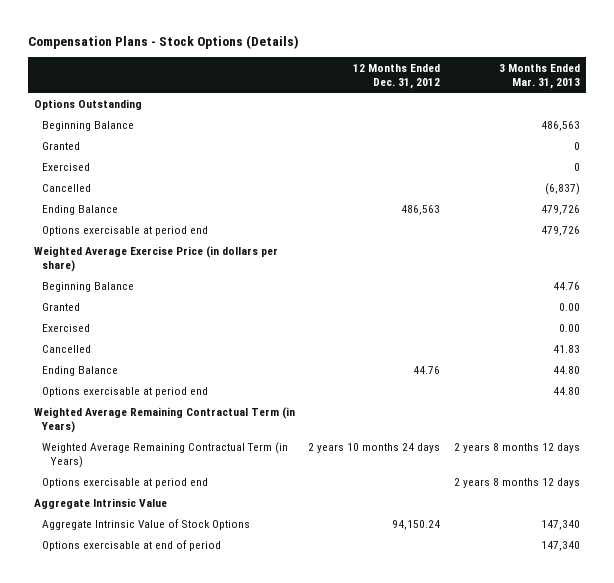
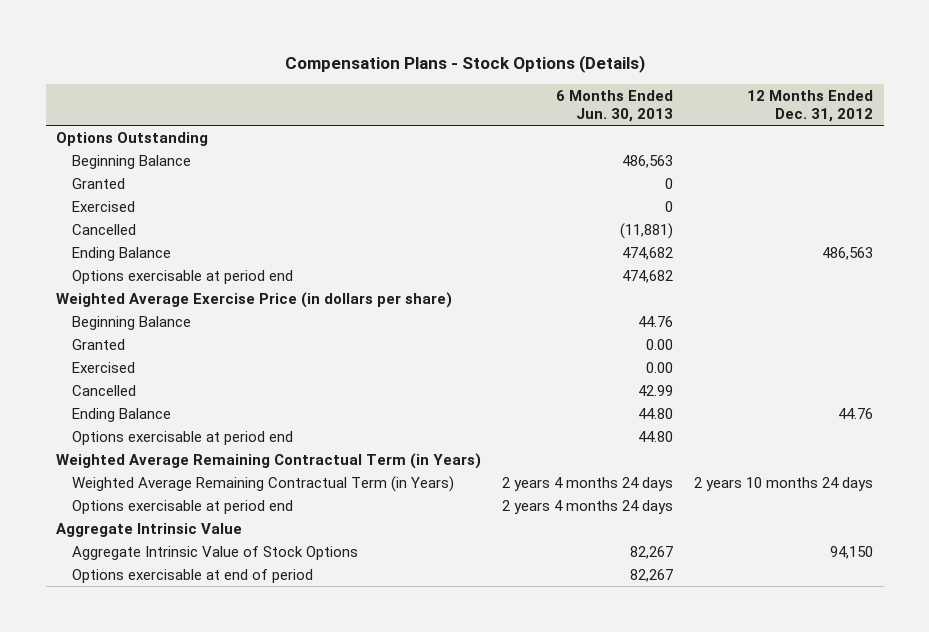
[498,63,580,90] 3 Months Ended Mar. 31, 2013 -> none
none -> [556,89,674,123] 6 Months Ended Jun. 30, 2013
[392,519,441,530] 94,150.24 -> [830,545,874,559] 94,150

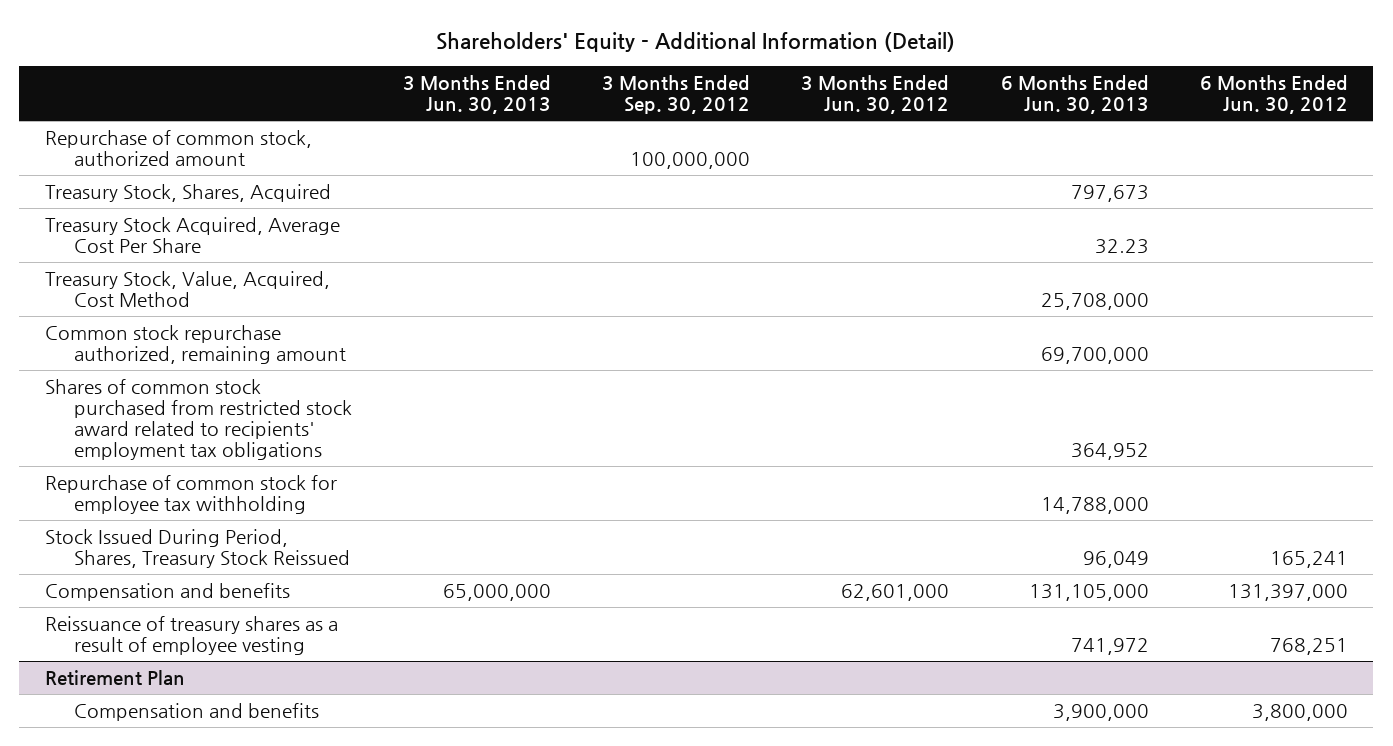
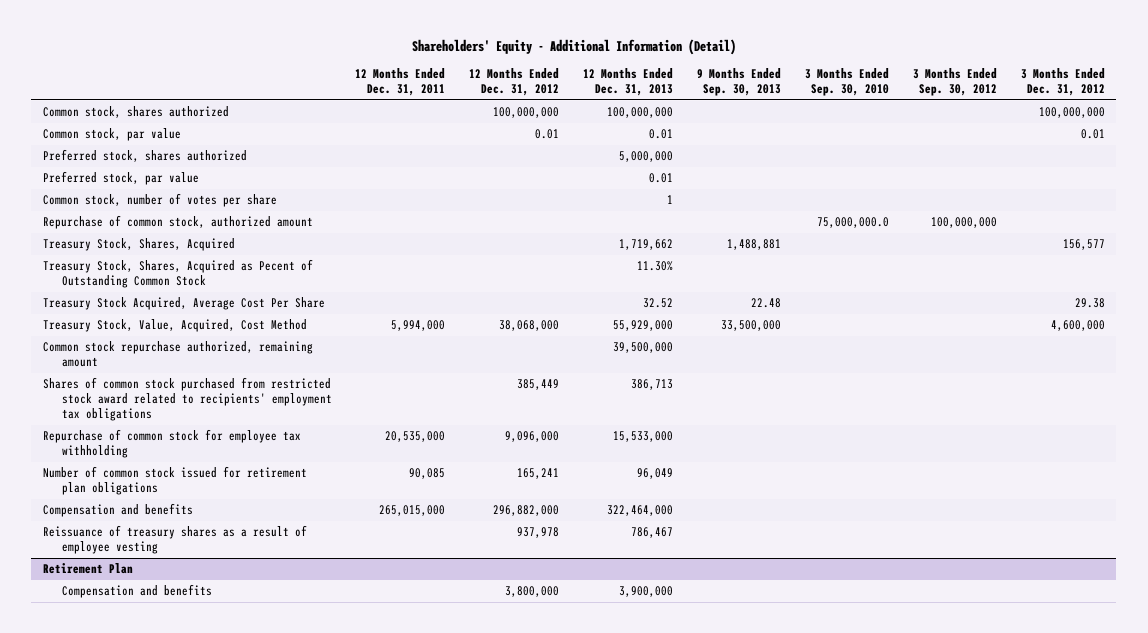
[402,74,551,115] 3 Months Ended Jun. 30, 2013 -> none
[801,74,950,115] 3 Months Ended Jun. 30, 2012 -> none
[1000,74,1149,115] 6 Months Ended Jun. 30, 2013 -> none
[1199,74,1348,115] 6 Months Ended Jun. 30, 2012 -> none
none -> [355,68,446,97] 12 Months Ended Dec. 31, 2011
none -> [469,68,560,97] 12 Months Ended Dec. 31, 2012
none -> [583,68,674,97] 12 Months Ended Dec. 31, 2013
none -> [696,68,781,97] 9 Months Ended Sep. 30, 2013
none -> [804,68,889,97] 3 Months Ended Sep. 30, 2010
none -> [1020,68,1105,97] 3 Months Ended Dec. 31, 2012
none -> [43,106,230,119] Common stock, shares authorized
none -> [43,128,182,142] Common stock, par value
none -> [43,149,248,163] Preferred stock, shares authorized
none -> [43,171,200,186] Preferred stock, par value
none -> [43,193,278,208] Common stock, number of votes per share
none -> [43,259,314,289] Treasury Stock, Shares, Acquired as Pecent of Outstanding Common Stock
[44,528,350,569] Stock Issued During Period, Shares, Treasury Stock Reissued -> [43,466,308,496] Number of common stock issued for retirement plan obligations

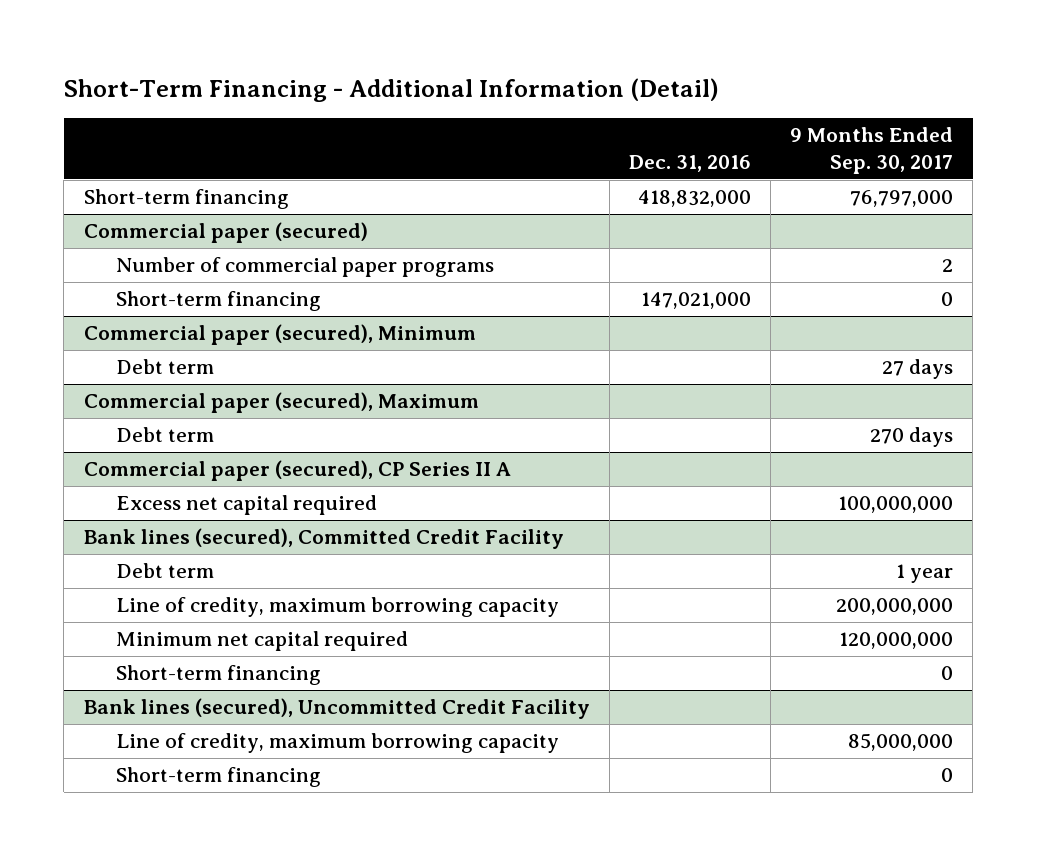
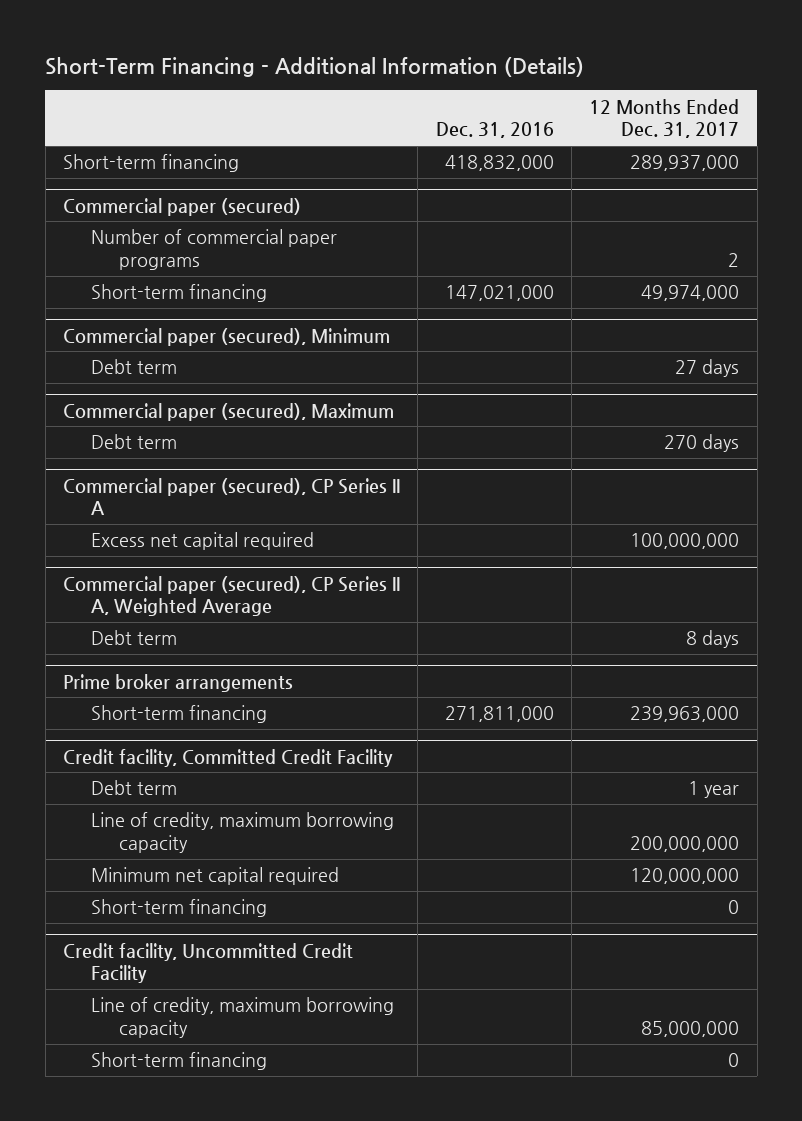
[63,77,719,102] Short-Term Financing - Additional Information (Detail) -> [45,56,585,77] Short-Term Financing - Additional Information (Details)
[790,127,954,175] 9 Months Ended Sep. 30, 2017 -> none
none -> [589,98,740,139] 12 Months Ended Dec. 31, 2017
none -> [63,575,401,617] Commercial paper (secured), CP Series II A, Weighted Average
none -> [90,630,177,646] Debt term
none -> [63,673,294,692] Prime broker arrangements
none -> [90,705,267,724] Short-term financing
[83,528,564,550] Bank lines (secured), Committed Credit Facility -> [63,748,394,767] Credit facility, Committed Credit Facility
[83,698,590,720] Bank lines (secured), Uncommitted Credit Facility -> [63,942,354,984] Credit facility, Uncommitted Credit Facility

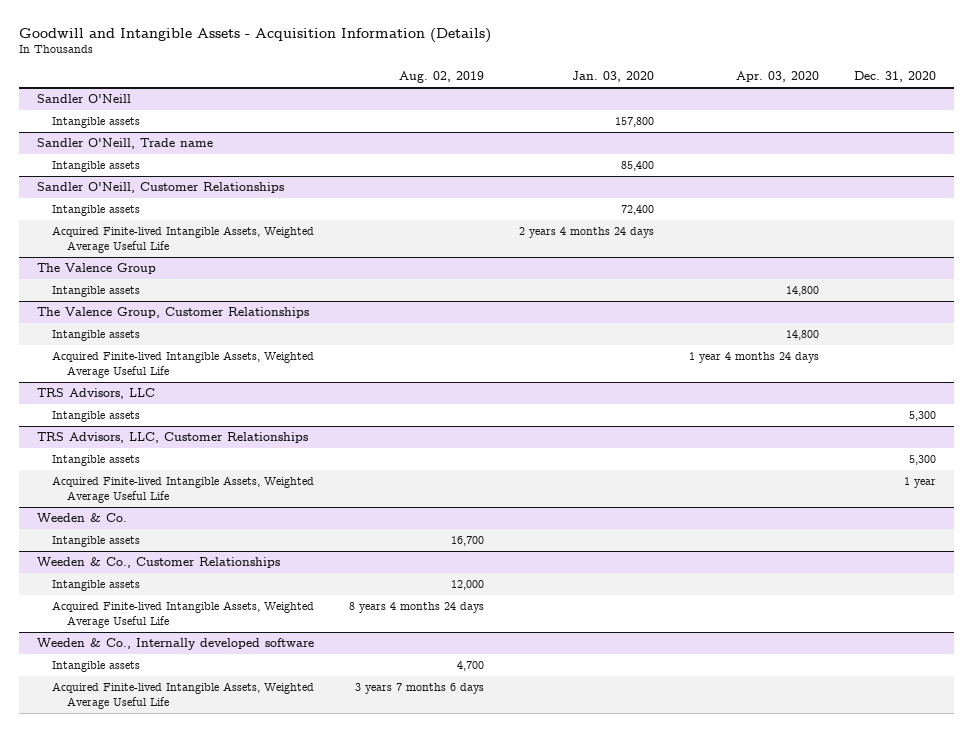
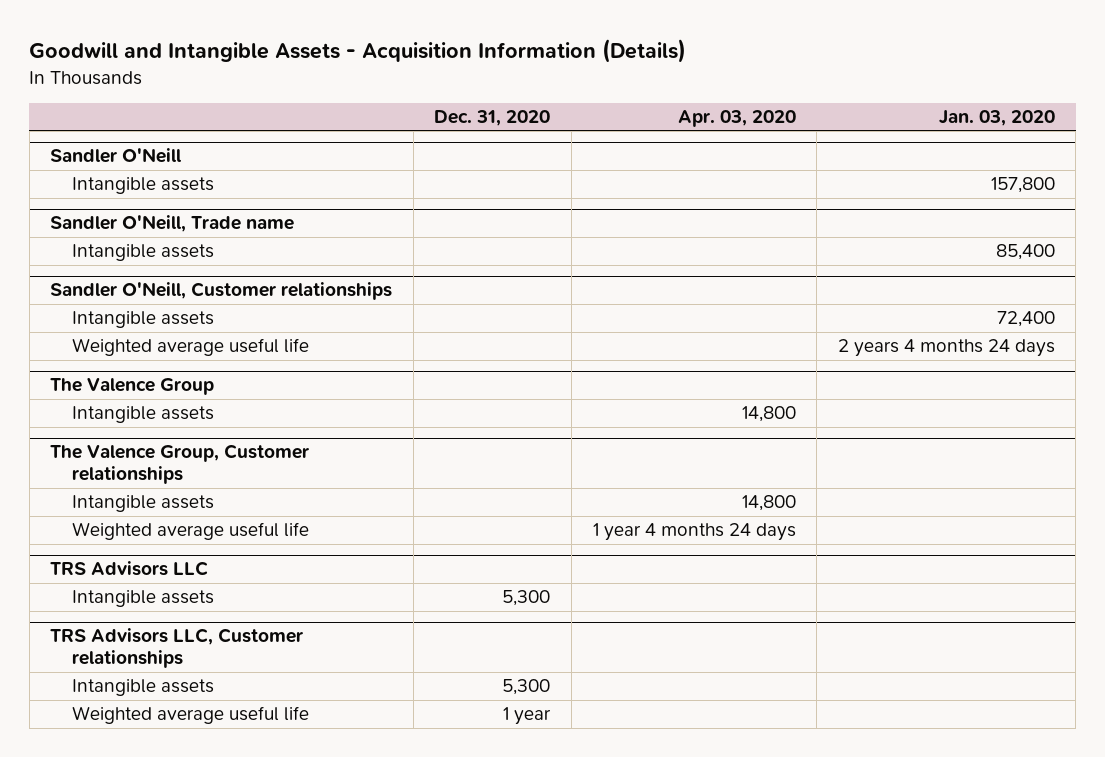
[398,71,484,84] Aug. 02, 2019 -> none
[36,182,284,194] Sandler O'Neill, Customer Relationships -> [50,282,393,301] Sandler O'Neill, Customer relationships
[51,226,314,254] Acquired Finite-lived Intangible Assets, Weighted Average Useful Life -> [71,338,309,357] Weighted average useful life
[36,307,309,319] The Valence Group, Customer Relationships -> [50,444,310,485] The Valence Group, Customer relationships
[51,351,314,379] Acquired Finite-lived Intangible Assets, Weighted Average Useful Life -> [71,522,309,541] Weighted average useful life
[36,388,155,400] TRS Advisors, LLC -> [50,561,209,577] TRS Advisors LLC
[36,432,308,444] TRS Advisors, LLC, Customer Relationships -> [50,628,304,669] TRS Advisors LLC, Customer relationships
[36,513,127,524] Weeden & Co. -> none
[51,536,140,548] Intangible assets -> none
[36,557,280,569] Weeden & Co., Customer Relationships -> none
[51,580,140,592] Intangible assets -> none
[51,601,314,629] Acquired Finite-lived Intangible Assets, Weighted Average Useful Life -> none
[36,638,314,651] Weeden & Co., Internally developed software -> none
[51,661,140,673] Intangible assets -> none
[51,682,314,710] Acquired Finite-lived Intangible Assets, Weighted Average Useful Life -> none
[51,476,314,504] Acquired Finite-lived Intangible Assets, Weighted Average Useful Life -> [71,706,309,725] Weighted average useful life

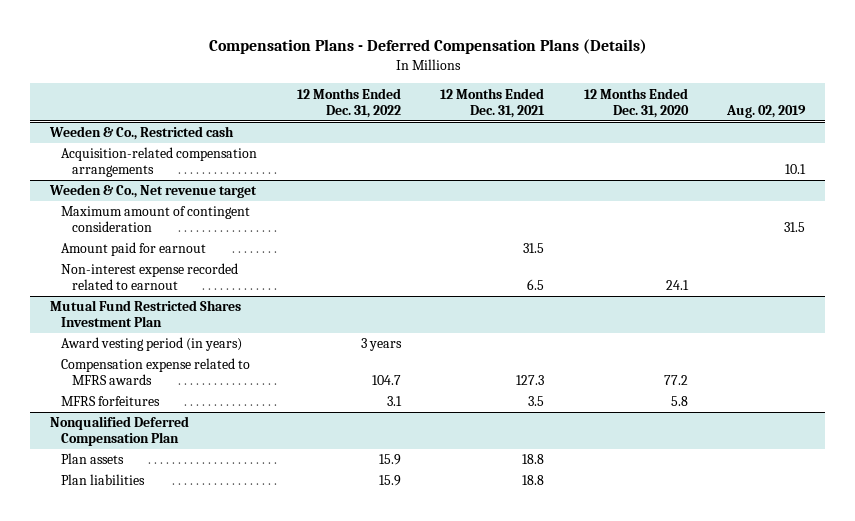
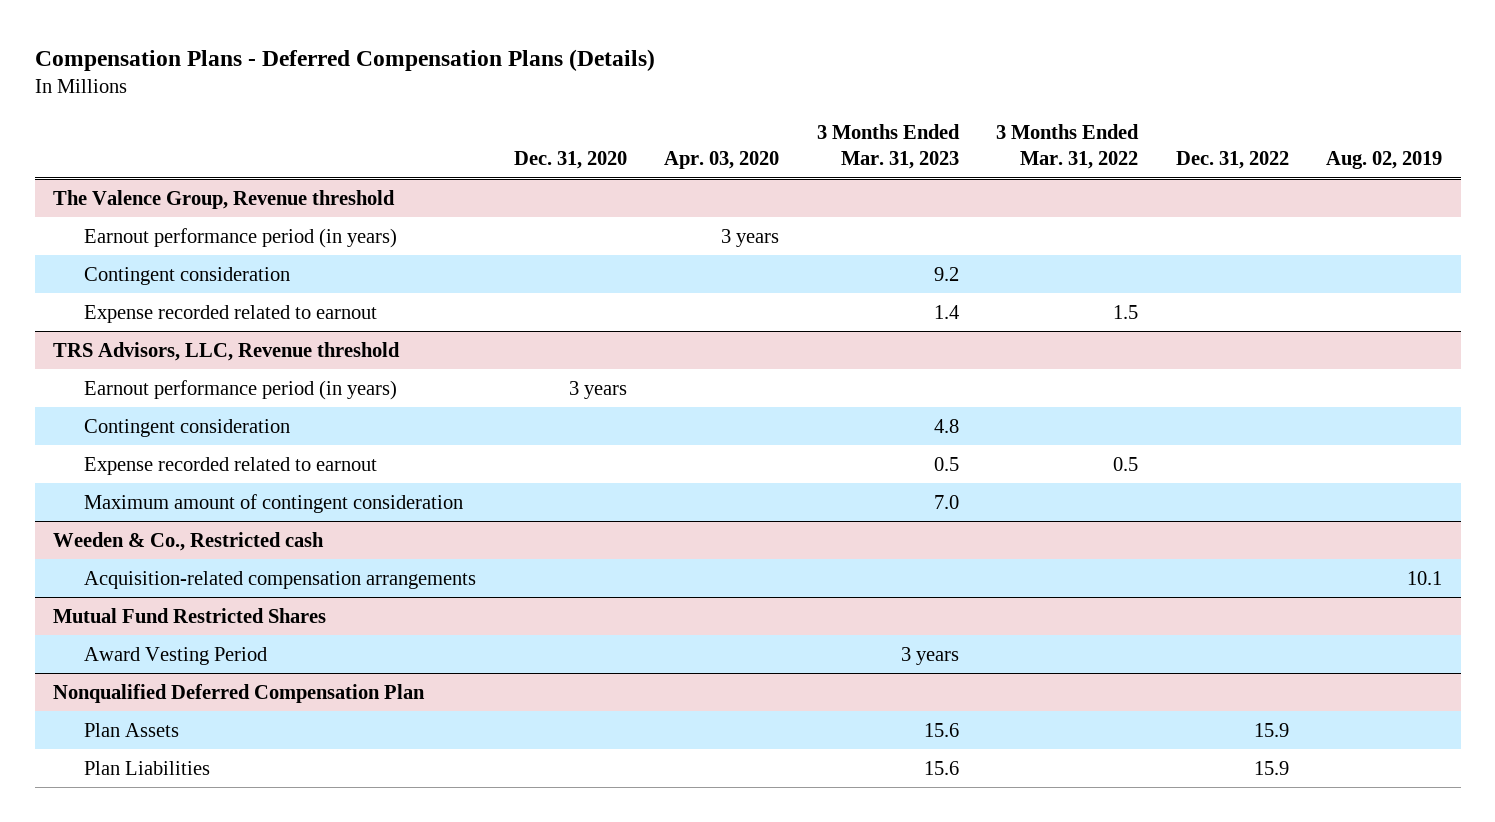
[296,87,401,118] 12 Months Ended Dec. 31, 2022 -> none
[440,87,546,118] 12 Months Ended Dec. 31, 2021 -> none
[583,87,689,118] 12 Months Ended Dec. 31, 2020 -> none
none -> [513,151,627,170] Dec. 31, 2020
none -> [664,151,780,170] Apr. 03, 2020
none -> [816,124,960,170] 3 Months Ended Mar. 31, 2023
none -> [996,124,1140,170] 3 Months Ended Mar. 31, 2022
none -> [1175,151,1289,170] Dec. 31, 2022
none -> [53,189,396,209] The Valence Group, Revenue threshold
none -> [84,227,398,248] Earnout performance period (in years)
none -> [84,266,291,285] Contingent consideration
none -> [84,304,378,323] Expense recorded related to earnout
none -> [53,341,401,361] TRS Advisors, LLC, Revenue threshold
none -> [84,379,398,400] Earnout performance period (in years)
none -> [84,418,291,437] Contingent consideration
none -> [84,456,378,475] Expense recorded related to earnout
none -> [84,493,464,513] Maximum amount of contingent consideration
[48,184,257,199] Weeden & Co., Net revenue target -> none
[60,206,250,233] Maximum amount of contingent consideration -> none
[60,242,206,257] Amount paid for earnout -> none
[60,263,238,291] Non-interest expense recorded related to earnout -> none
[60,358,250,386] Compensation expense related to MFRS awards -> none
[60,396,160,407] MFRS forfeitures -> none
[49,300,241,328] Mutual Fund Restricted Shares Investment Plan -> [53,607,327,623] Mutual Fund Restricted Shares
[60,337,242,352] Award vesting period (in years) -> [84,646,268,665] Award Vesting Period
[60,453,124,465] Plan assets -> [84,722,180,737] Plan Assets
[60,474,145,486] Plan liabilities -> [84,760,211,775] Plan Liabilities

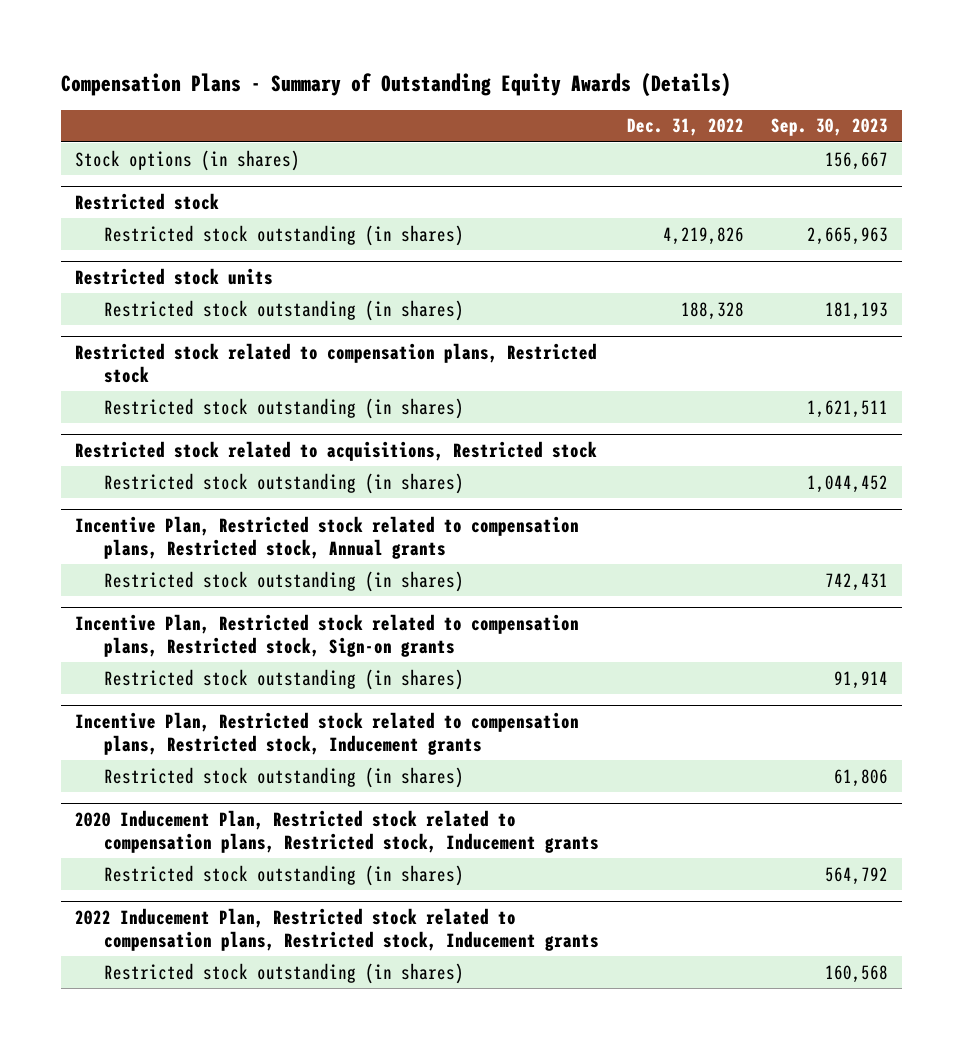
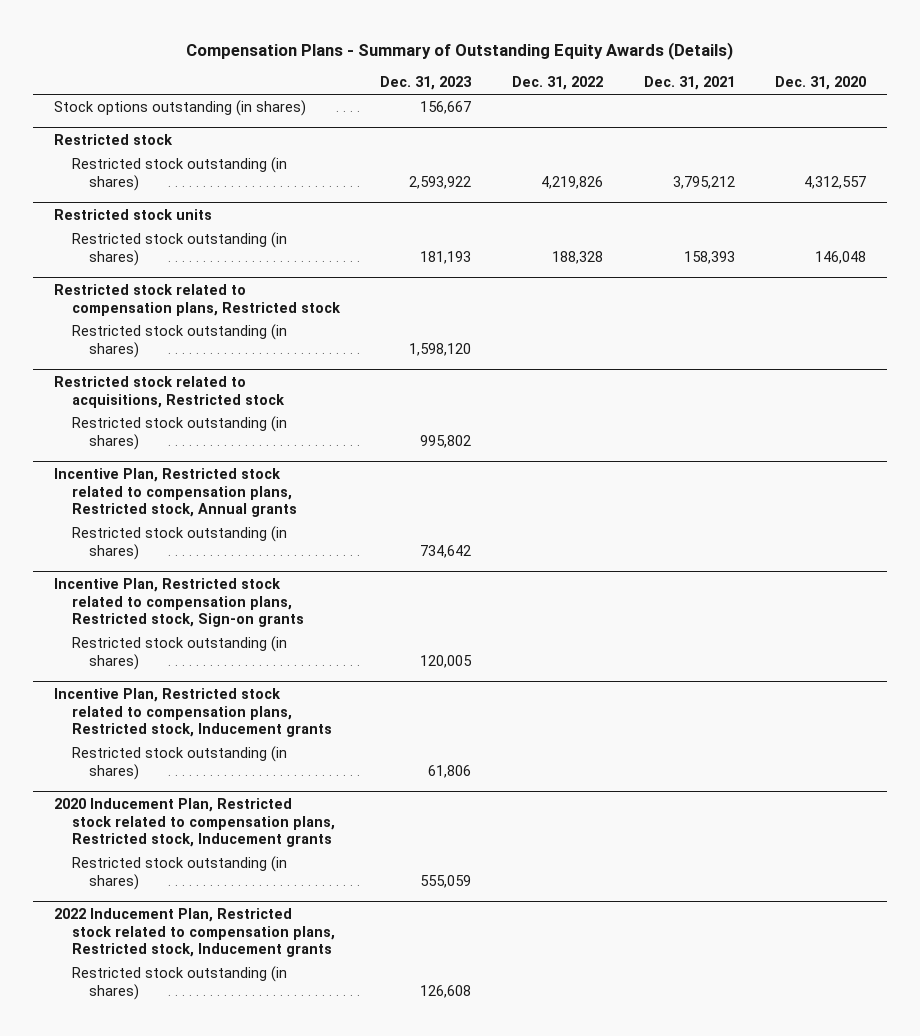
[771,118,889,137] Sep. 30, 2023 -> none
none -> [380,76,473,91] Dec. 31, 2023
none -> [643,76,735,91] Dec. 31, 2021
none -> [775,76,867,91] Dec. 31, 2020
[75,149,301,171] Stock options (in shares) -> [53,100,306,117] Stock options outstanding (in shares)

